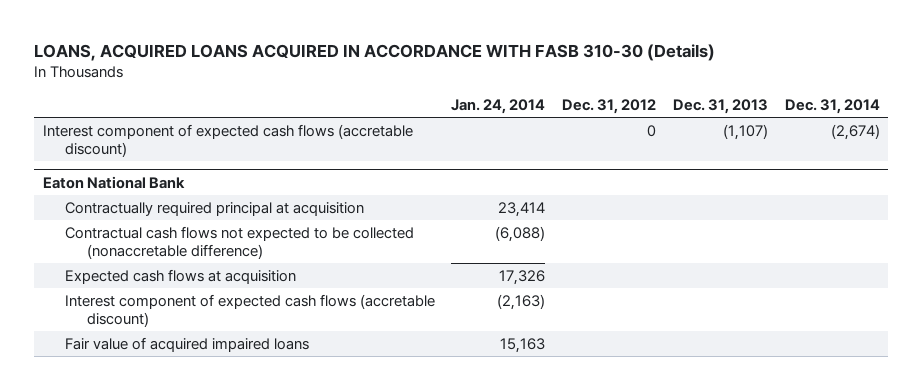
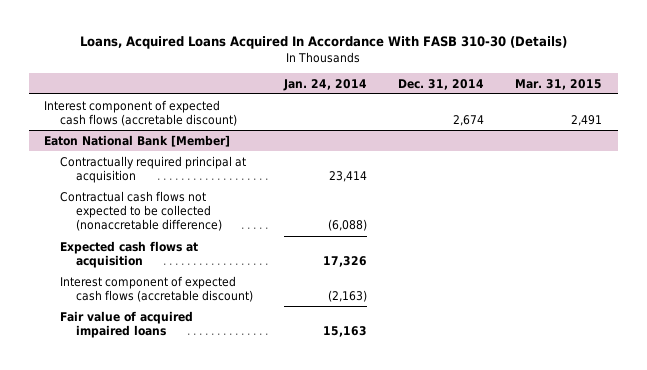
[34,44,716,62] LOANS, ACQUIRED LOANS ACQUIRED IN ACCORDANCE WITH FASB 310-30 (Details) -> [80,36,568,50] Loans, Acquired Loans Acquired In Accordance With FASB 310-30 (Details)
[562,99,657,115] Dec. 31, 2012 -> none
[673,99,769,115] Dec. 31, 2013 -> none
none -> [515,78,603,90] Mar. 31, 2015
[830,123,880,140] (2,674) -> [453,114,485,126] 2,674
[42,175,185,189] Eaton National Bank -> [44,134,231,147] Eaton National Bank [Member]

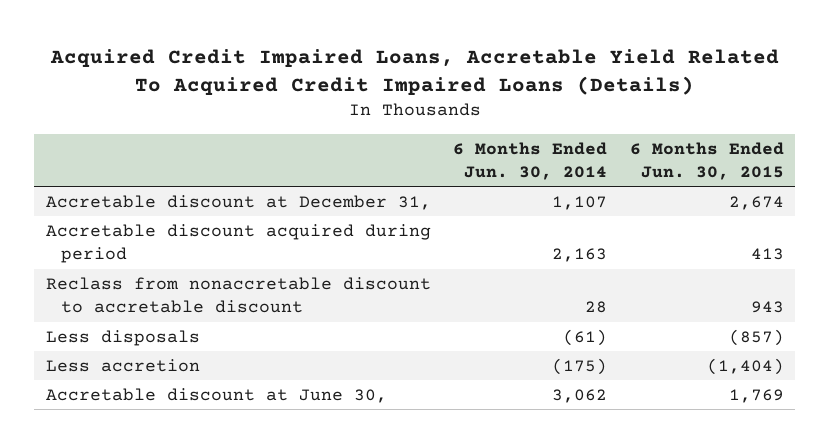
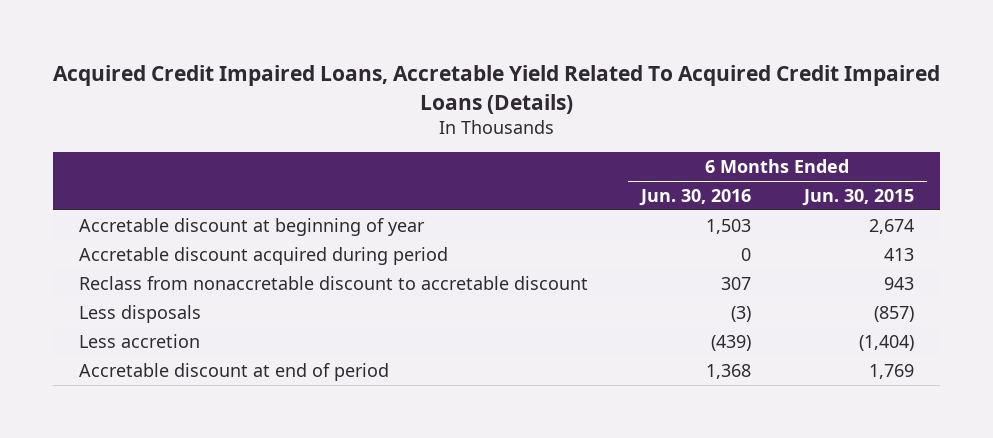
[453,141,608,181] 6 Months Ended Jun. 30, 2014 -> none
none -> [639,189,752,207] Jun. 30, 2016
[45,194,431,210] Accretable discount at December 31, -> [79,217,426,236] Accretable discount at beginning of year
[45,387,387,403] Accretable discount at June 30, -> [79,362,390,381] Accretable discount at end of period

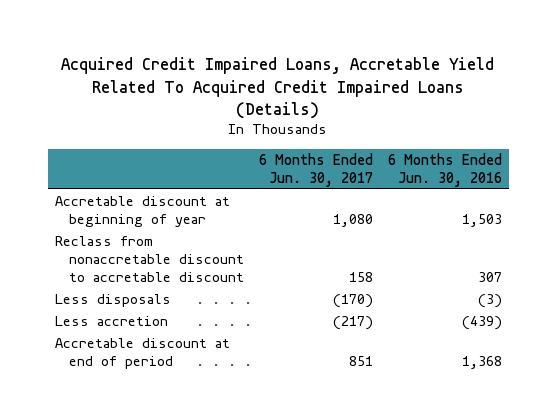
[801,189,914,207] Jun. 30, 2015 -> none
none -> [259,152,374,187] 6 Months Ended Jun. 30, 2017
[79,246,449,265] Accretable discount acquired during period -> none

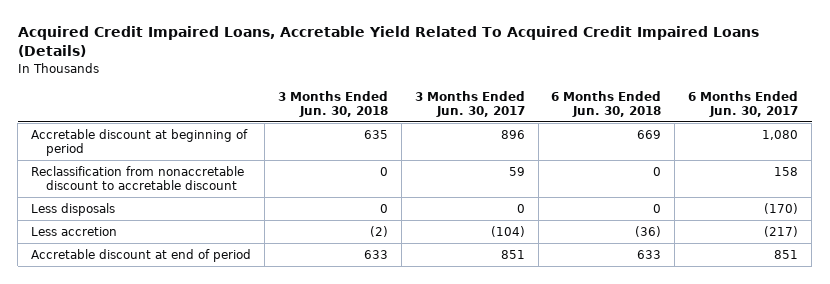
[387,152,502,187] 6 Months Ended Jun. 30, 2016 -> none
none -> [278,90,389,117] 3 Months Ended Jun. 30, 2018
none -> [414,90,525,117] 3 Months Ended Jun. 30, 2017
none -> [551,90,662,117] 6 Months Ended Jun. 30, 2018
[54,195,230,227] Accretable discount at beginning of year -> [31,128,249,157] Accretable discount at beginning of period
[54,235,245,282] Reclass from nonaccretable discount to accretable discount -> [31,165,245,191] Reclassification from nonaccretable discount to accretable discount

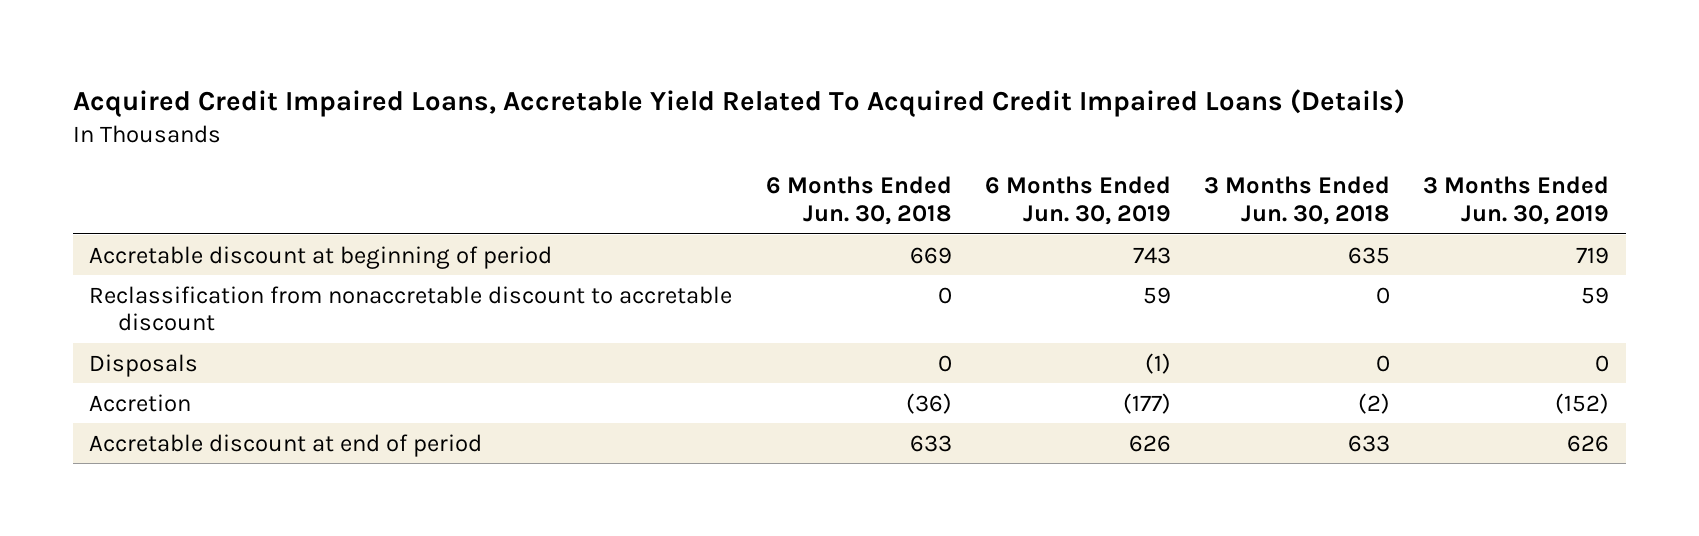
[414,90,525,117] 3 Months Ended Jun. 30, 2017 -> none
[688,90,799,117] 6 Months Ended Jun. 30, 2017 -> none
none -> [984,176,1171,225] 6 Months Ended Jun. 30, 2019
none -> [1423,176,1610,225] 3 Months Ended Jun. 30, 2019
[31,202,116,216] Less disposals -> [89,353,199,377] Disposals
[31,226,118,236] Less accretion -> [89,393,192,412] Accretion

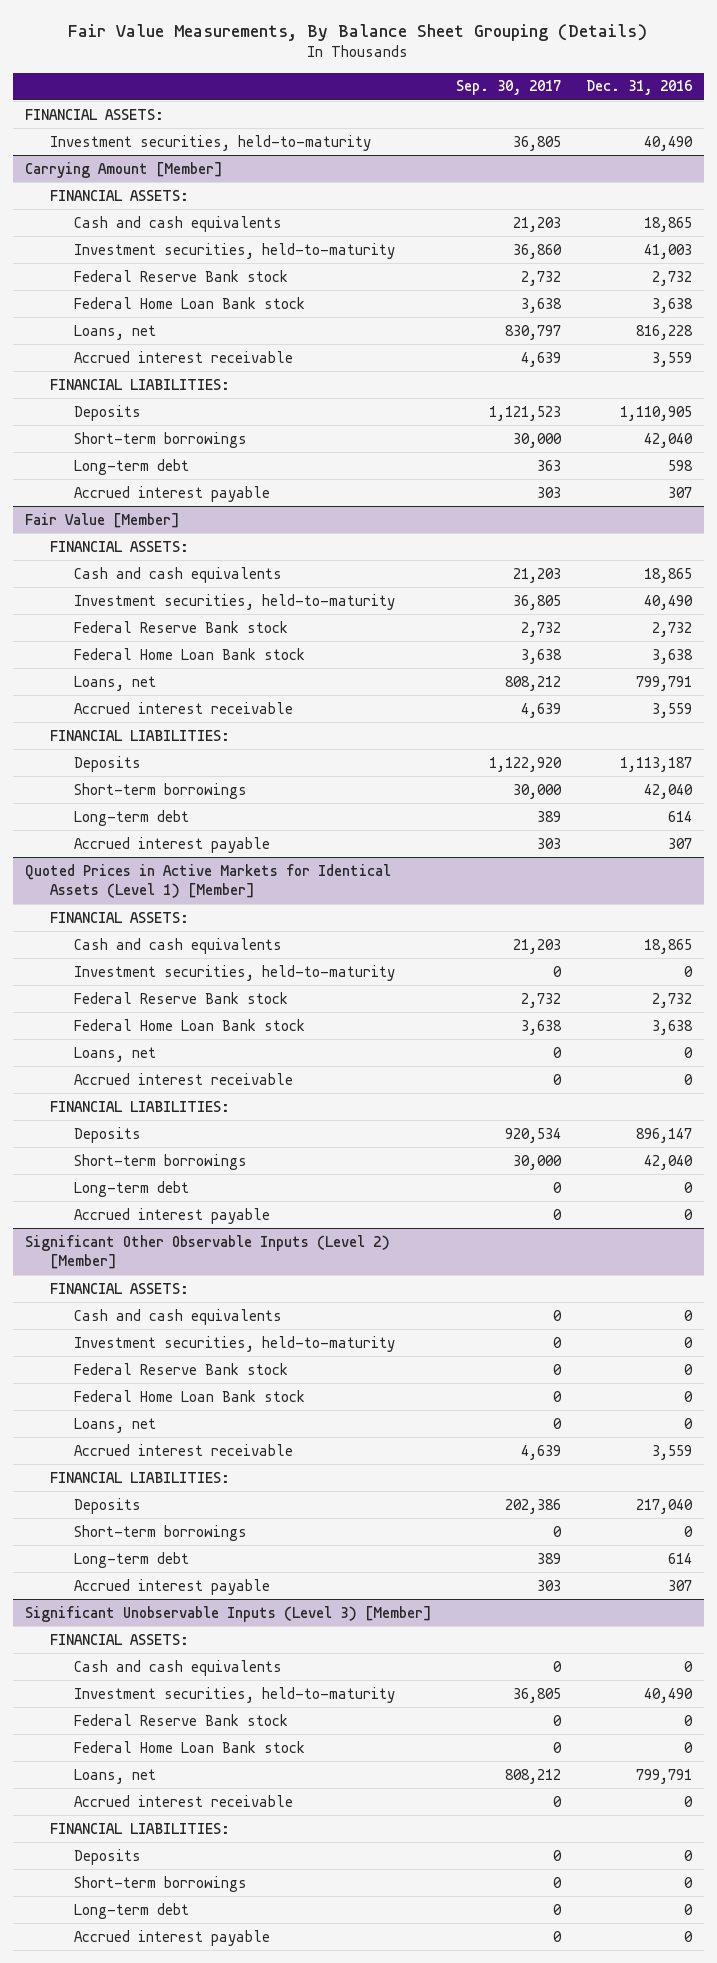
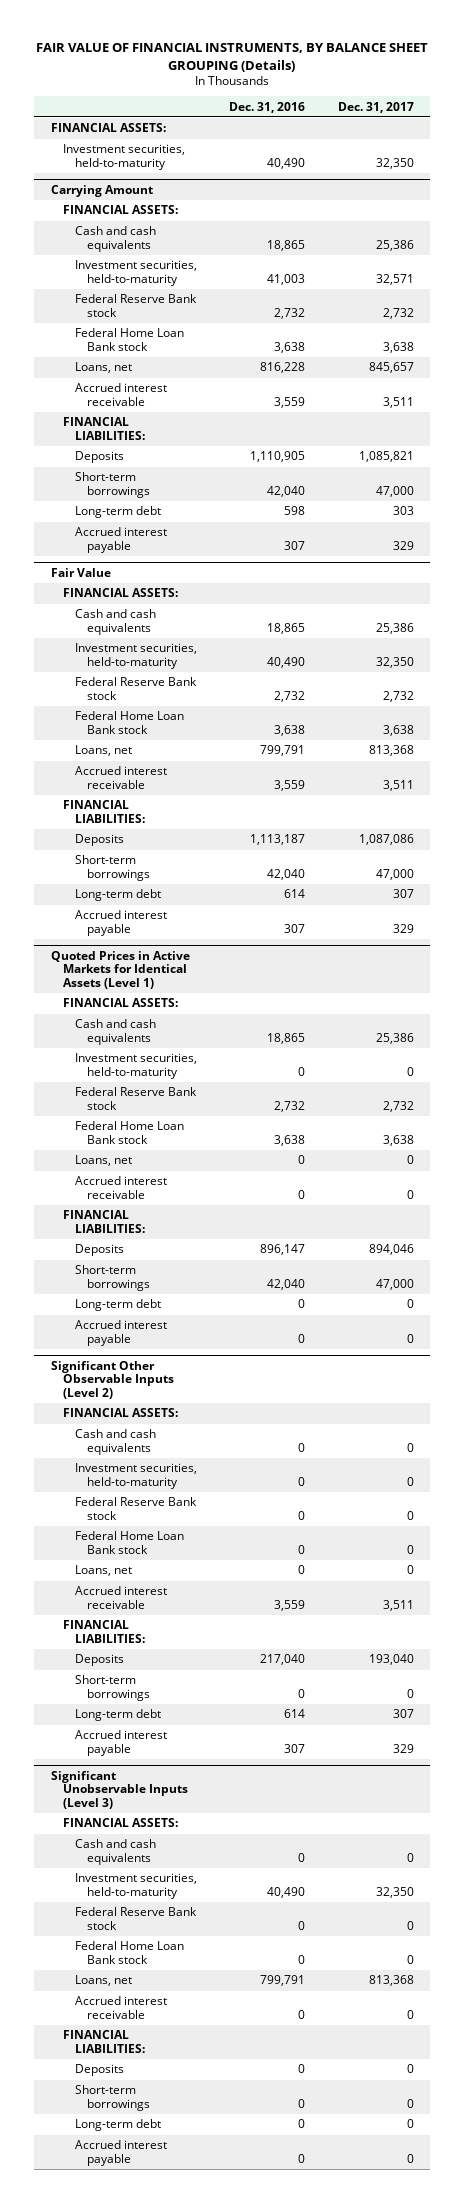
[68,23,648,41] Fair Value Measurements, By Balance Sheet Grouping (Details) -> [36,43,429,72] FAIR VALUE OF FINANCIAL INSTRUMENTS, BY BALANCE SHEET GROUPING (Details)
[456,80,562,96] Sep. 30, 2017 -> none
none -> [338,101,415,113] Dec. 31, 2017
[25,161,224,178] Carrying Amount [Member] -> [50,185,153,198] Carrying Amount
[25,512,181,528] Fair Value [Member] -> [50,568,111,578] Fair Value
[25,863,392,899] Quoted Prices in Active Markets for Identical Assets (Level 1) [Member] -> [50,951,190,989] Quoted Prices in Active Markets for Identical Assets (Level 1)
[25,1234,391,1270] Significant Other Observable Inputs (Level 2) [Member] -> [50,1361,174,1399] Significant Other Observable Inputs (Level 2)
[25,1605,433,1622] Significant Unobservable Inputs (Level 3) [Member] -> [50,1771,188,1809] Significant Unobservable Inputs (Level 3)

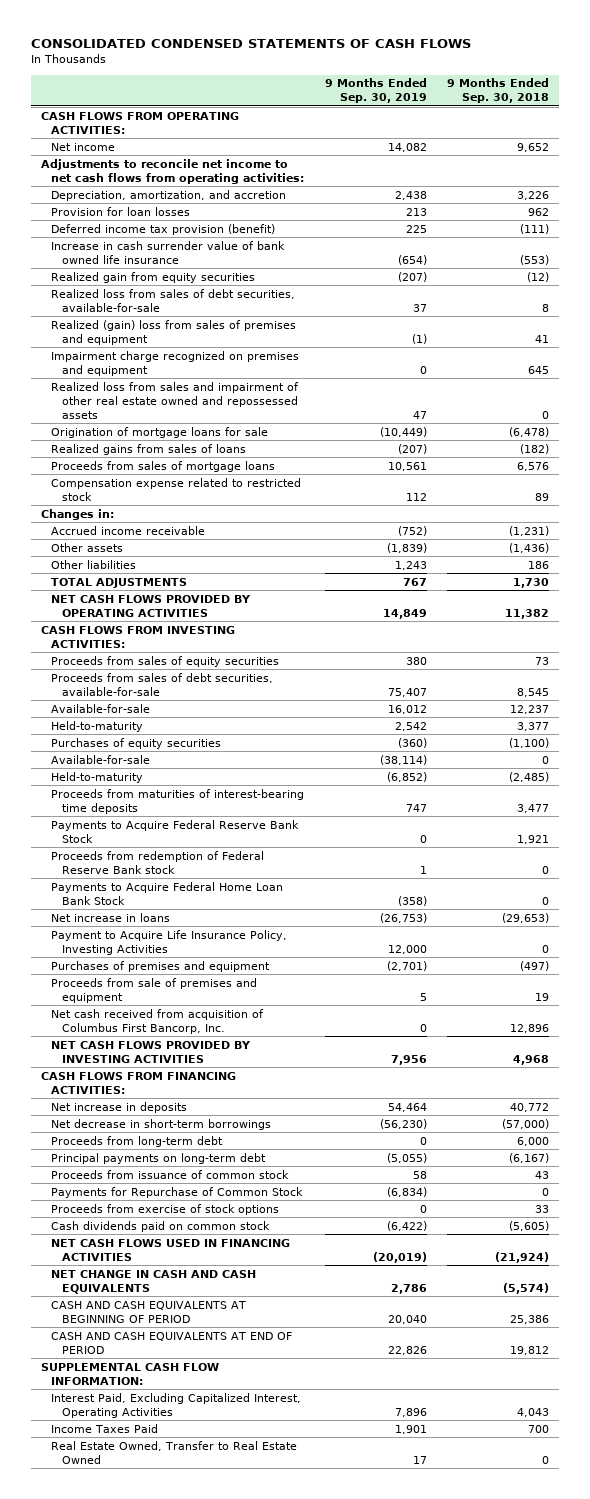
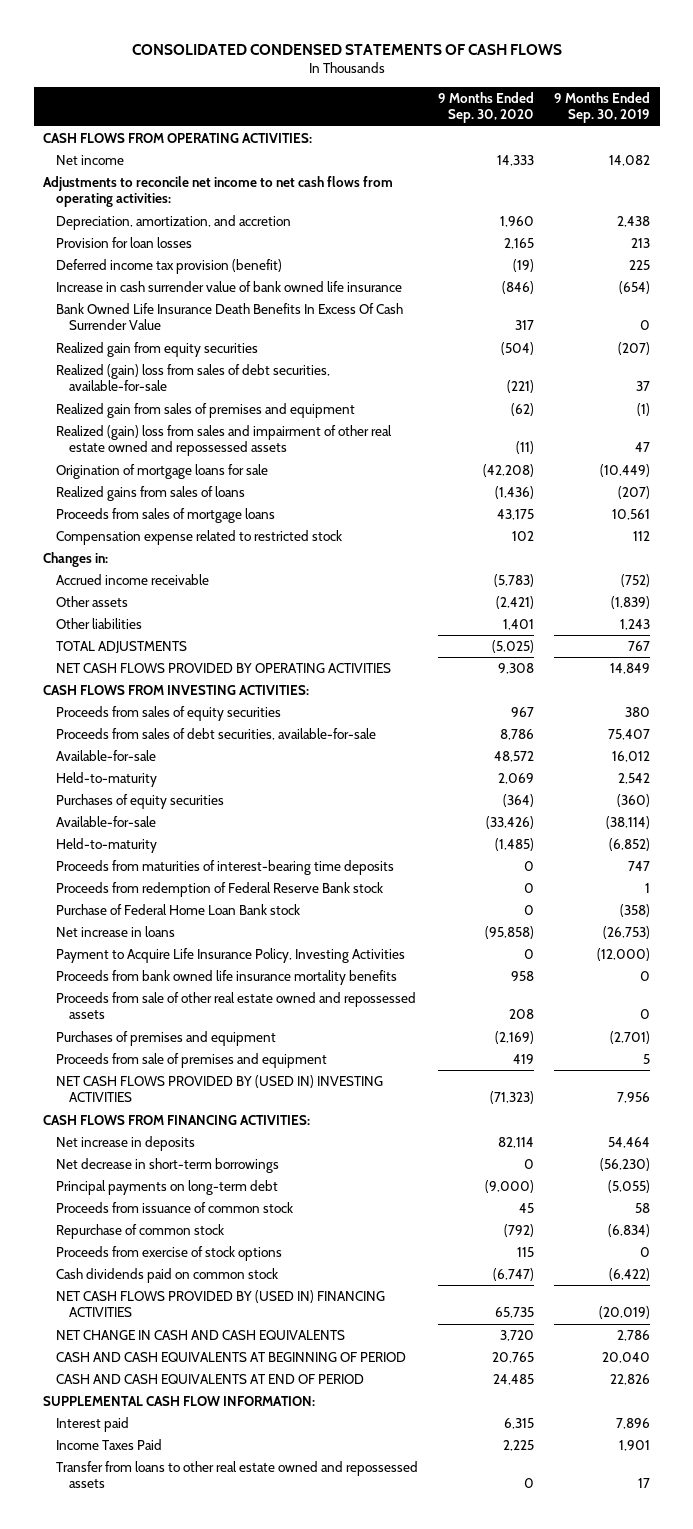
[447,78,550,104] 9 Months Ended Sep. 30, 2018 -> none
none -> [438,91,535,124] 9 Months Ended Sep. 30, 2020
none -> [56,302,404,331] Bank Owned Life Insurance Death Benefits In Excess Of Cash Surrender Value
[51,350,300,376] Impairment charge recognized on premises and equipment -> none
[51,288,296,312] Realized loss from sales of debt securities, available-for-sale -> [56,363,331,392] Realized (gain) loss from sales of debt securities, available-for-sale
[51,319,297,345] Realized (gain) loss from sales of premises and equipment -> [56,402,356,418] Realized gain from sales of premises and equipment
[51,381,300,419] Realized loss from sales and impairment of other real estate owned and repossessed assets -> [56,424,393,457] Realized (gain) loss from sales and impairment of other real estate owned and repossessed assets
[51,819,300,843] Payments to Acquire Federal Reserve Bank Stock -> none
[51,881,284,905] Payments to Acquire Federal Home Loan Bank Stock -> [56,903,301,915] Purchase of Federal Home Loan Bank stock
[387,944,427,954] 12,000 -> [596,947,650,961] (12,000)
none -> [56,969,398,985] Proceeds from bank owned life insurance mortality benefits
none -> [56,991,417,1020] Proceeds from sale of other real estate owned and repossessed assets
[51,1008,265,1034] Net cash received from acquisition of Columbus First Bancorp, Inc. -> none
[51,1040,252,1063] NET CASH FLOWS PROVIDED BY INVESTING ACTIVITIES -> [56,1074,384,1103] NET CASH FLOWS PROVIDED BY (USED IN) INVESTING ACTIVITIES
[51,1135,224,1147] Proceeds from long-term debt -> none
[51,1186,304,1198] Payments for Repurchase of Common Stock -> [56,1223,225,1239] Repurchase of common stock
[51,1238,291,1261] NET CASH FLOWS USED IN FINANCING ACTIVITIES -> [56,1289,386,1318] NET CASH FLOWS PROVIDED BY (USED IN) FINANCING ACTIVITIES
[51,1392,302,1418] Interest Paid, Excluding Capitalized Interest, Operating Activities -> [56,1416,130,1432] Interest paid
[51,1440,298,1464] Real Estate Owned, Transfer to Real Estate Owned -> [56,1460,419,1489] Transfer from loans to other real estate owned and repossessed assets

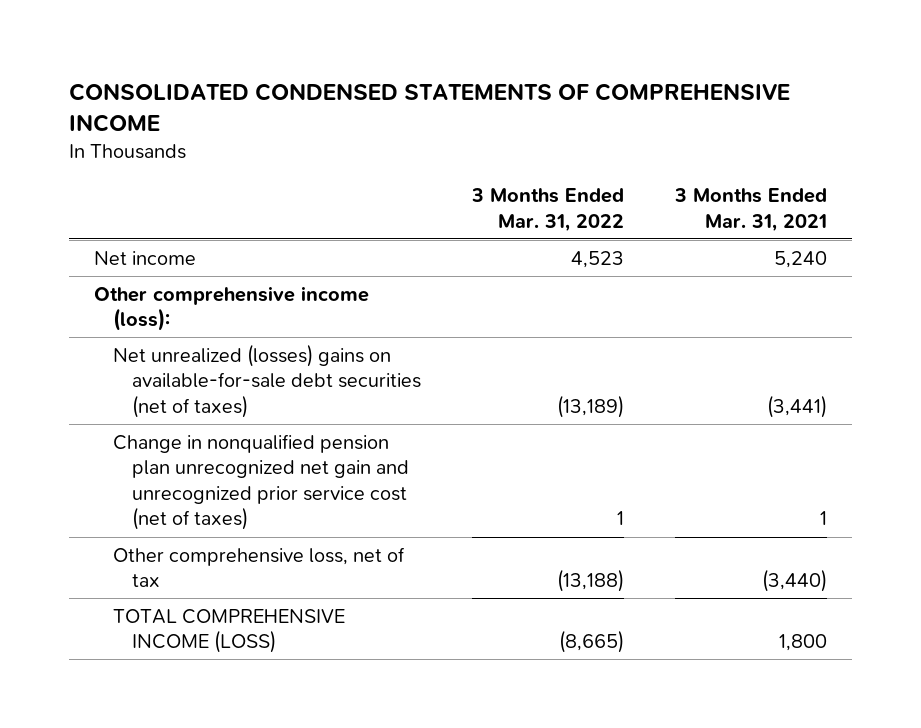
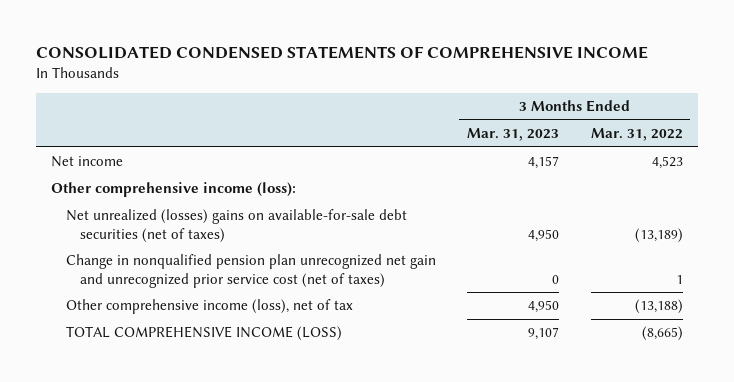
[673,188,827,232] 3 Months Ended Mar. 31, 2021 -> none
none -> [467,128,560,142] Mar. 31, 2023
[113,546,406,588] Other comprehensive loss, net of tax -> [65,299,353,315] Other comprehensive income (loss), net of tax

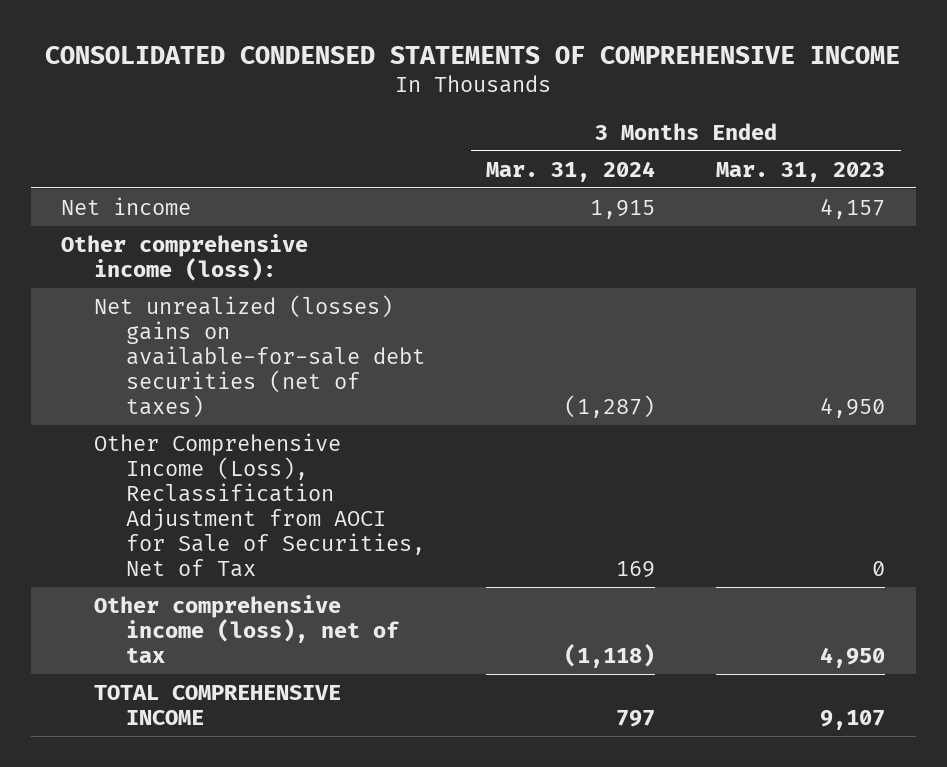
[590,128,683,142] Mar. 31, 2022 -> none
none -> [486,160,656,182] Mar. 31, 2024
[65,254,436,288] Change in nonqualified pension plan unrecognized net gain and unrecognized prior service cost (net of taxes) -> none
none -> [93,432,426,577] Other Comprehensive Income (Loss), Reclassification Adjustment from AOCI for Sale of Securities, Net of Tax
[65,326,342,342] TOTAL COMPREHENSIVE INCOME (LOSS) -> [93,684,341,725] TOTAL COMPREHENSIVE INCOME

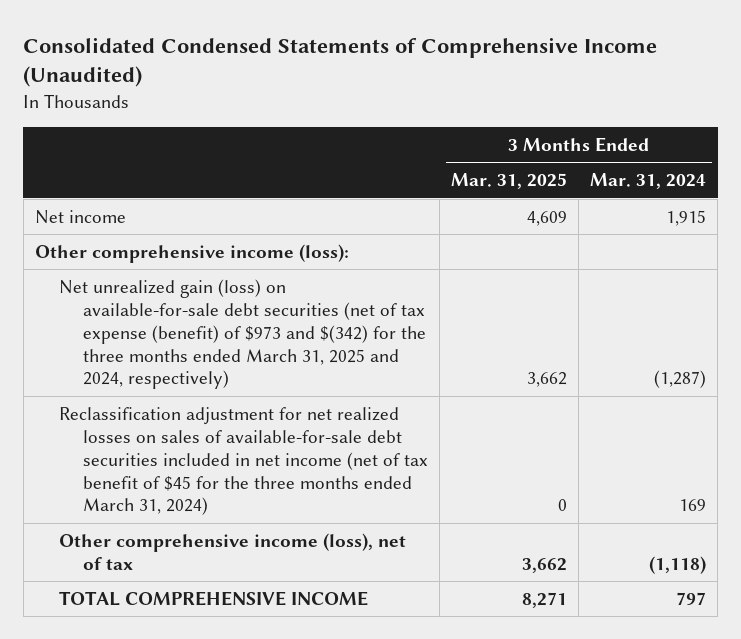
[45,45,901,64] CONSOLIDATED CONDENSED STATEMENTS OF COMPREHENSIVE INCOME -> [23,36,658,88] Consolidated Condensed Statements of Comprehensive Income (Unaudited)
[716,161,886,182] Mar. 31, 2023 -> none
none -> [451,173,568,190] Mar. 31, 2025
[93,294,426,418] Net unrealized (losses) gains on available-for-sale debt securities (net of taxes) -> [59,278,427,390] Net unrealized gain (loss) on available-for-sale debt securities (net of tax expense (benefit) of $973 and $(342) for the three months ended March 31, 2025 and 2024, respectively)
[93,432,426,577] Other Comprehensive Income (Loss), Reclassification Adjustment from AOCI for Sale of Securities, Net of Tax -> [59,406,429,516] Reclassification adjustment for net realized losses on sales of available-for-sale debt securities included in net income (net of tax benefit of $45 for the three months ended March 31, 2024)

